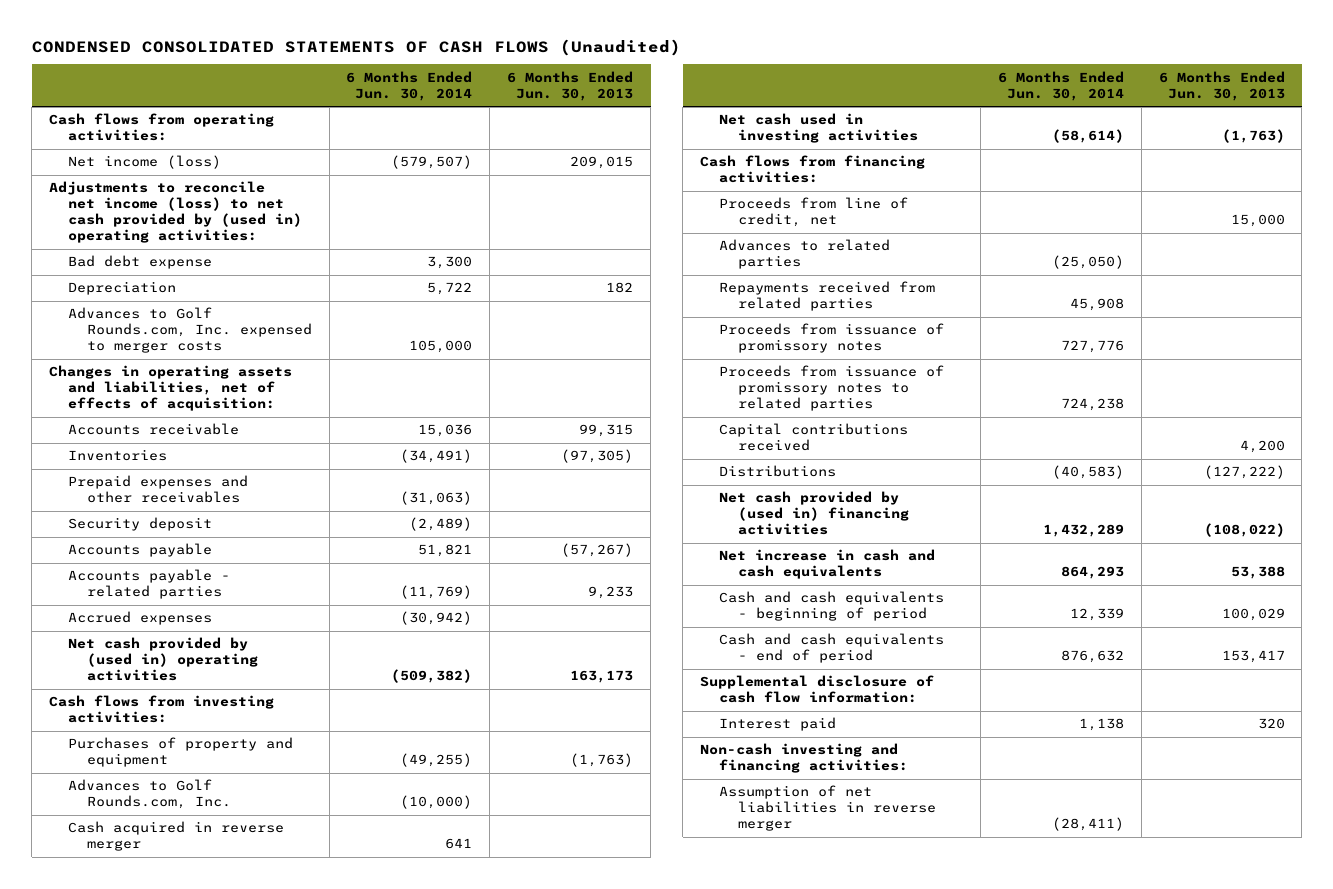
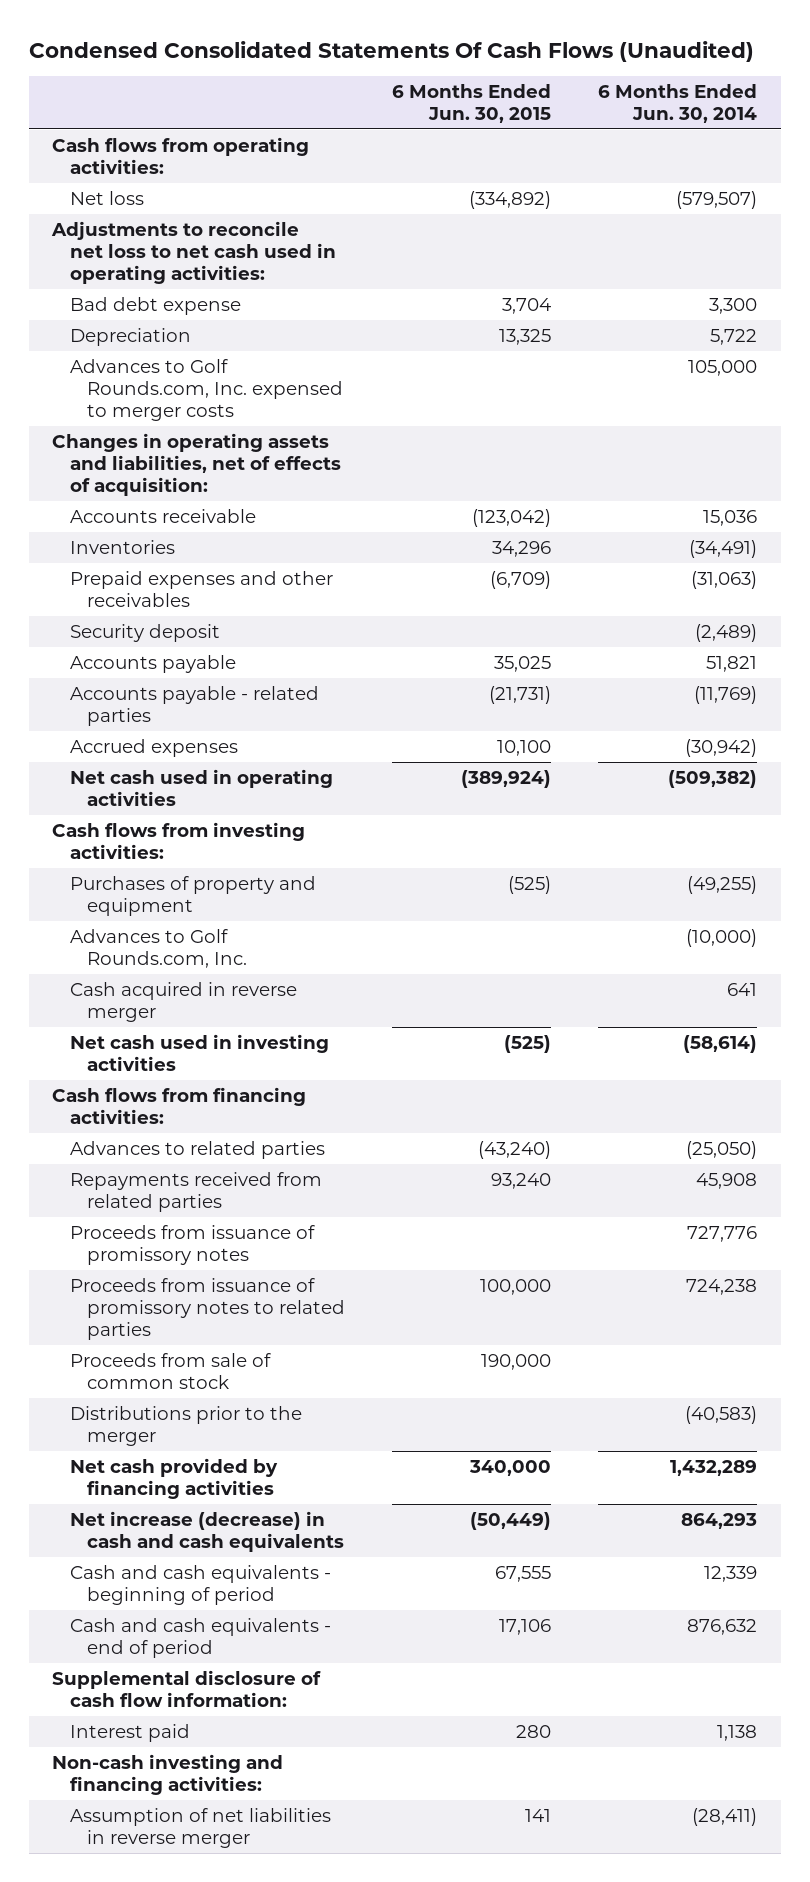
[31,38,681,56] CONDENSED CONSOLIDATED STATEMENTS OF CASH FLOWS (Unaudited) -> [28,40,754,62] Condensed Consolidated Statements Of Cash Flows (Unaudited)
[507,70,634,101] 6 Months Ended Jun. 30, 2013 -> none
none -> [392,83,552,124] 6 Months Ended Jun. 30, 2015
[67,155,221,170] Net income (loss) -> [69,190,144,205] Net loss
[48,181,302,244] Adjustments to reconcile net income (loss) to net cash provided by (used in) operating activities: -> [51,220,336,285] Adjustments to reconcile net loss to net cash used in operating activities:
[67,637,258,682] Net cash provided by (used in) operating activities -> [69,768,333,807] Net cash used in operating activities
[719,197,909,228] Proceeds from line of credit, net -> none
[719,423,909,452] Capital contributions received -> none
none -> [69,1352,271,1390] Proceeds from sale of common stock
[719,465,837,478] Distributions -> [69,1405,302,1447] Distributions prior to the merger
[719,491,909,536] Net cash provided by (used in) financing activities -> [69,1457,278,1500] Net cash provided by financing activities
[719,549,936,580] Net increase in cash and cash equivalents -> [69,1510,345,1553] Net increase (decrease) in cash and cash equivalents

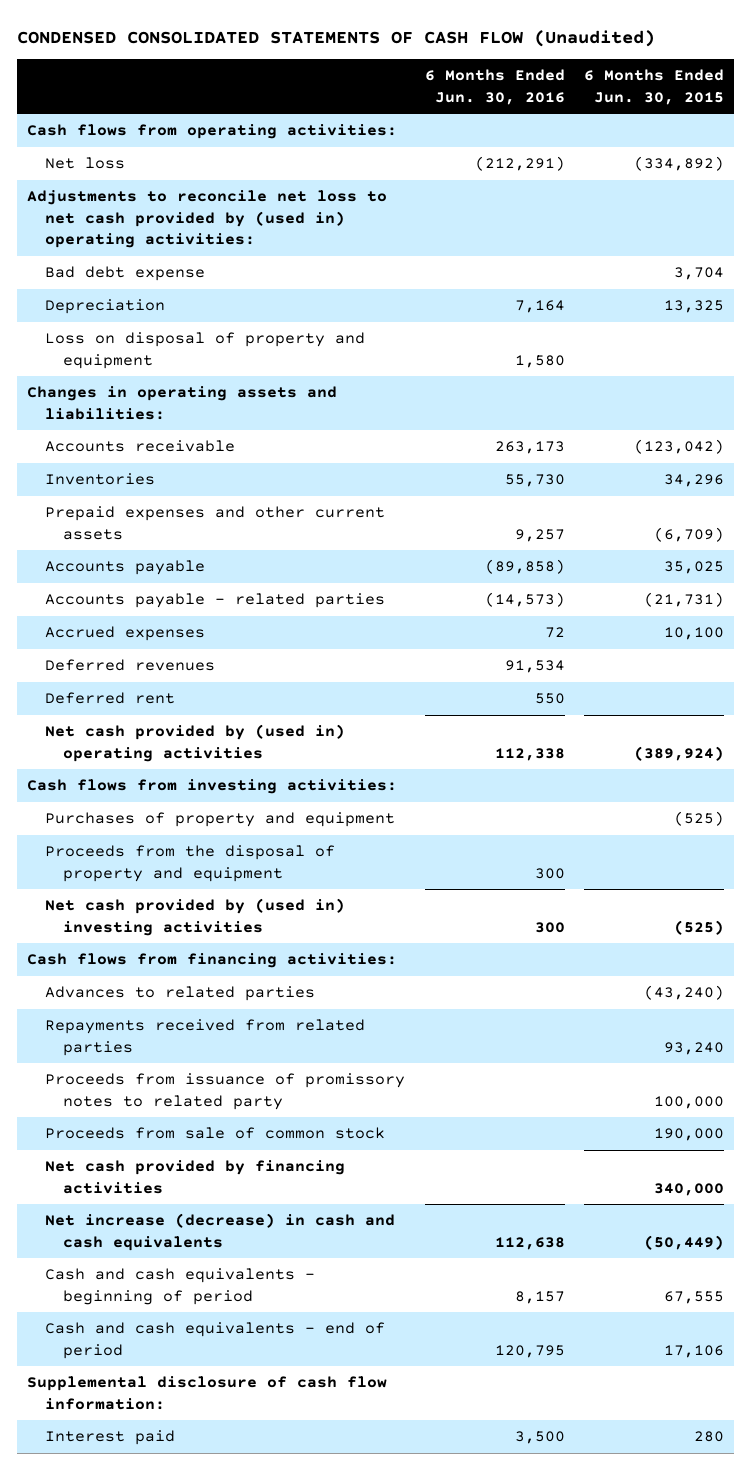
[28,40,754,62] Condensed Consolidated Statements Of Cash Flows (Unaudited) -> [16,29,655,47] CONDENSED CONSOLIDATED STATEMENTS OF CASH FLOW (Unaudited)
[598,83,758,124] 6 Months Ended Jun. 30, 2014 -> none
none -> [424,69,565,105] 6 Months Ended Jun. 30, 2016
[51,220,336,285] Adjustments to reconcile net loss to net cash used in operating activities: -> [26,190,387,249] Adjustments to reconcile net loss to net cash provided by (used in) operating activities:
[69,358,344,422] Advances to Golf Rounds.com, Inc. expensed to merger costs -> none
none -> [44,332,365,369] Loss on disposal of property and equipment
[52,432,341,497] Changes in operating assets and liabilities, net of effects of acquisition: -> [26,386,337,420] Changes in operating assets and liabilities:
[69,623,220,642] Security deposit -> none
[69,570,333,608] Prepaid expenses and other receivables -> [44,506,385,540] Prepaid expenses and other current assets
none -> [44,659,215,672] Deferred revenues
none -> [44,692,175,705] Deferred rent
[69,768,333,807] Net cash used in operating activities -> [44,724,345,762] Net cash provided by (used in) operating activities
[69,928,248,969] Advances to Golf Rounds.com, Inc. -> none
[69,981,297,1023] Cash acquired in reverse merger -> none
none -> [44,845,335,882] Proceeds from the disposal of property and equipment
[69,1033,329,1072] Net cash used in investing activities -> [44,898,345,936] Net cash provided by (used in) investing activities
[69,1224,315,1266] Proceeds from issuance of promissory notes -> none
[69,1277,346,1341] Proceeds from issuance of promissory notes to related parties -> [44,1073,405,1110] Proceeds from issuance of promissory notes to related party
[69,1405,302,1447] Distributions prior to the merger -> none
[52,1753,284,1796] Non-cash investing and financing activities: -> none
[69,1807,331,1849] Assumption of net liabilities in reverse merger -> none

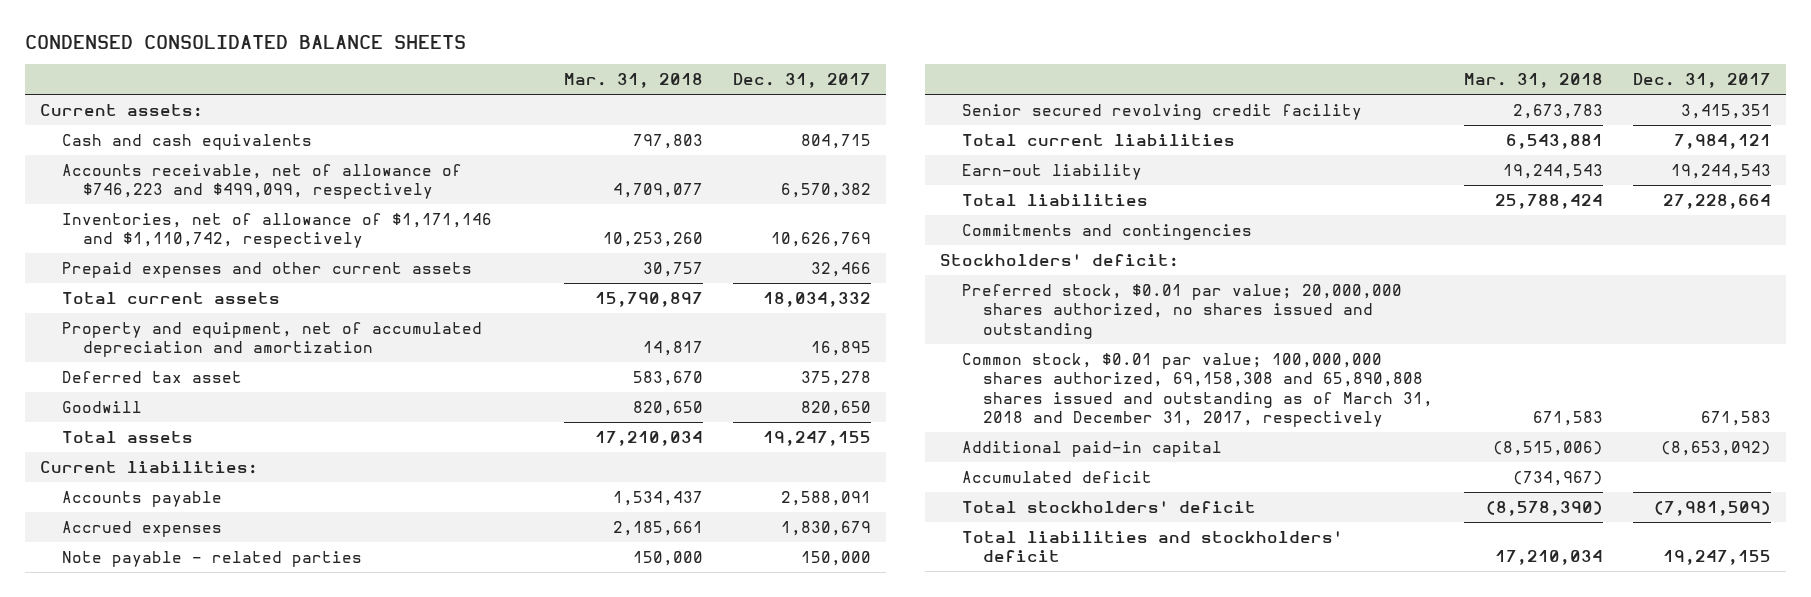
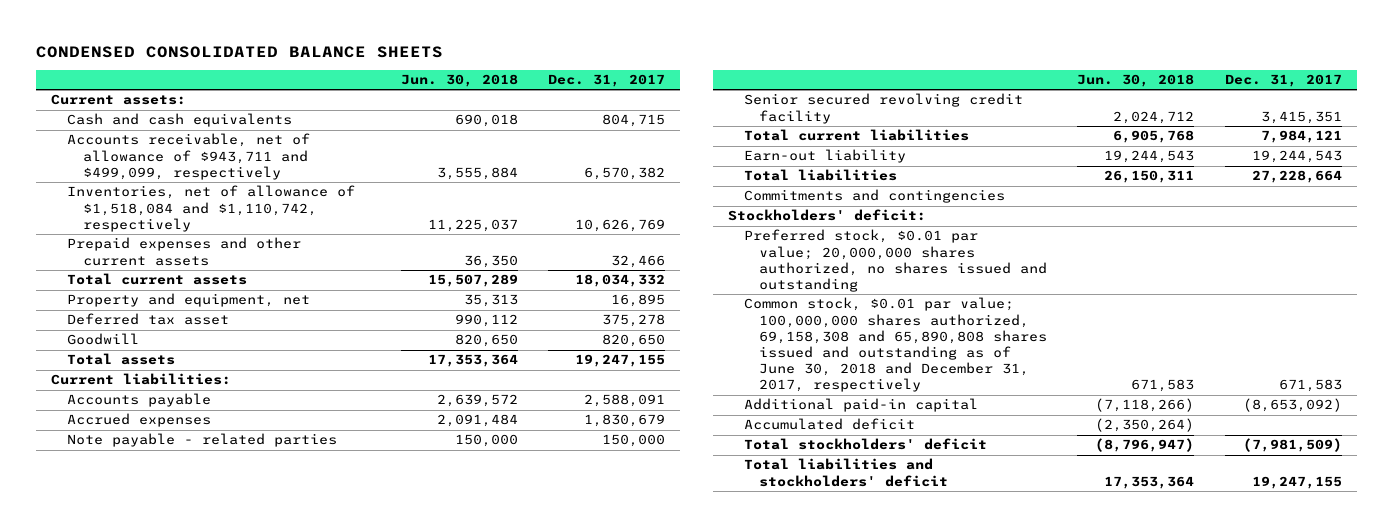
[563,72,703,88] Mar. 31, 2018 -> none
none -> [400,74,518,88] Jun. 30, 2018
[61,163,462,200] Accounts receivable, net of allowance of $746,223 and $499,099, respectively -> [67,133,311,180] Accounts receivable, net of allowance of $943,711 and $499,099, respectively
[61,212,492,249] Inventories, net of allowance of $1,171,146 and $1,110,742, respectively -> [67,185,356,232] Inventories, net of allowance of $1,518,084 and $1,110,742, respectively
[61,321,482,358] Property and equipment, net of accumulated depreciation and amortization -> [67,293,311,308] Property and equipment, net
[961,352,1434,428] Common stock, $0.01 par value; 100,000,000 shares authorized, 69,158,308 and 65,890,808 shares issued and outstanding as of March 31, 2018 and December 31, 2017, respectively -> [743,297,1048,393] Common stock, $0.01 par value; 100,000,000 shares authorized, 69,158,308 and 65,890,808 shares issued and outstanding as of June 30, 2018 and December 31, 2017, respectively

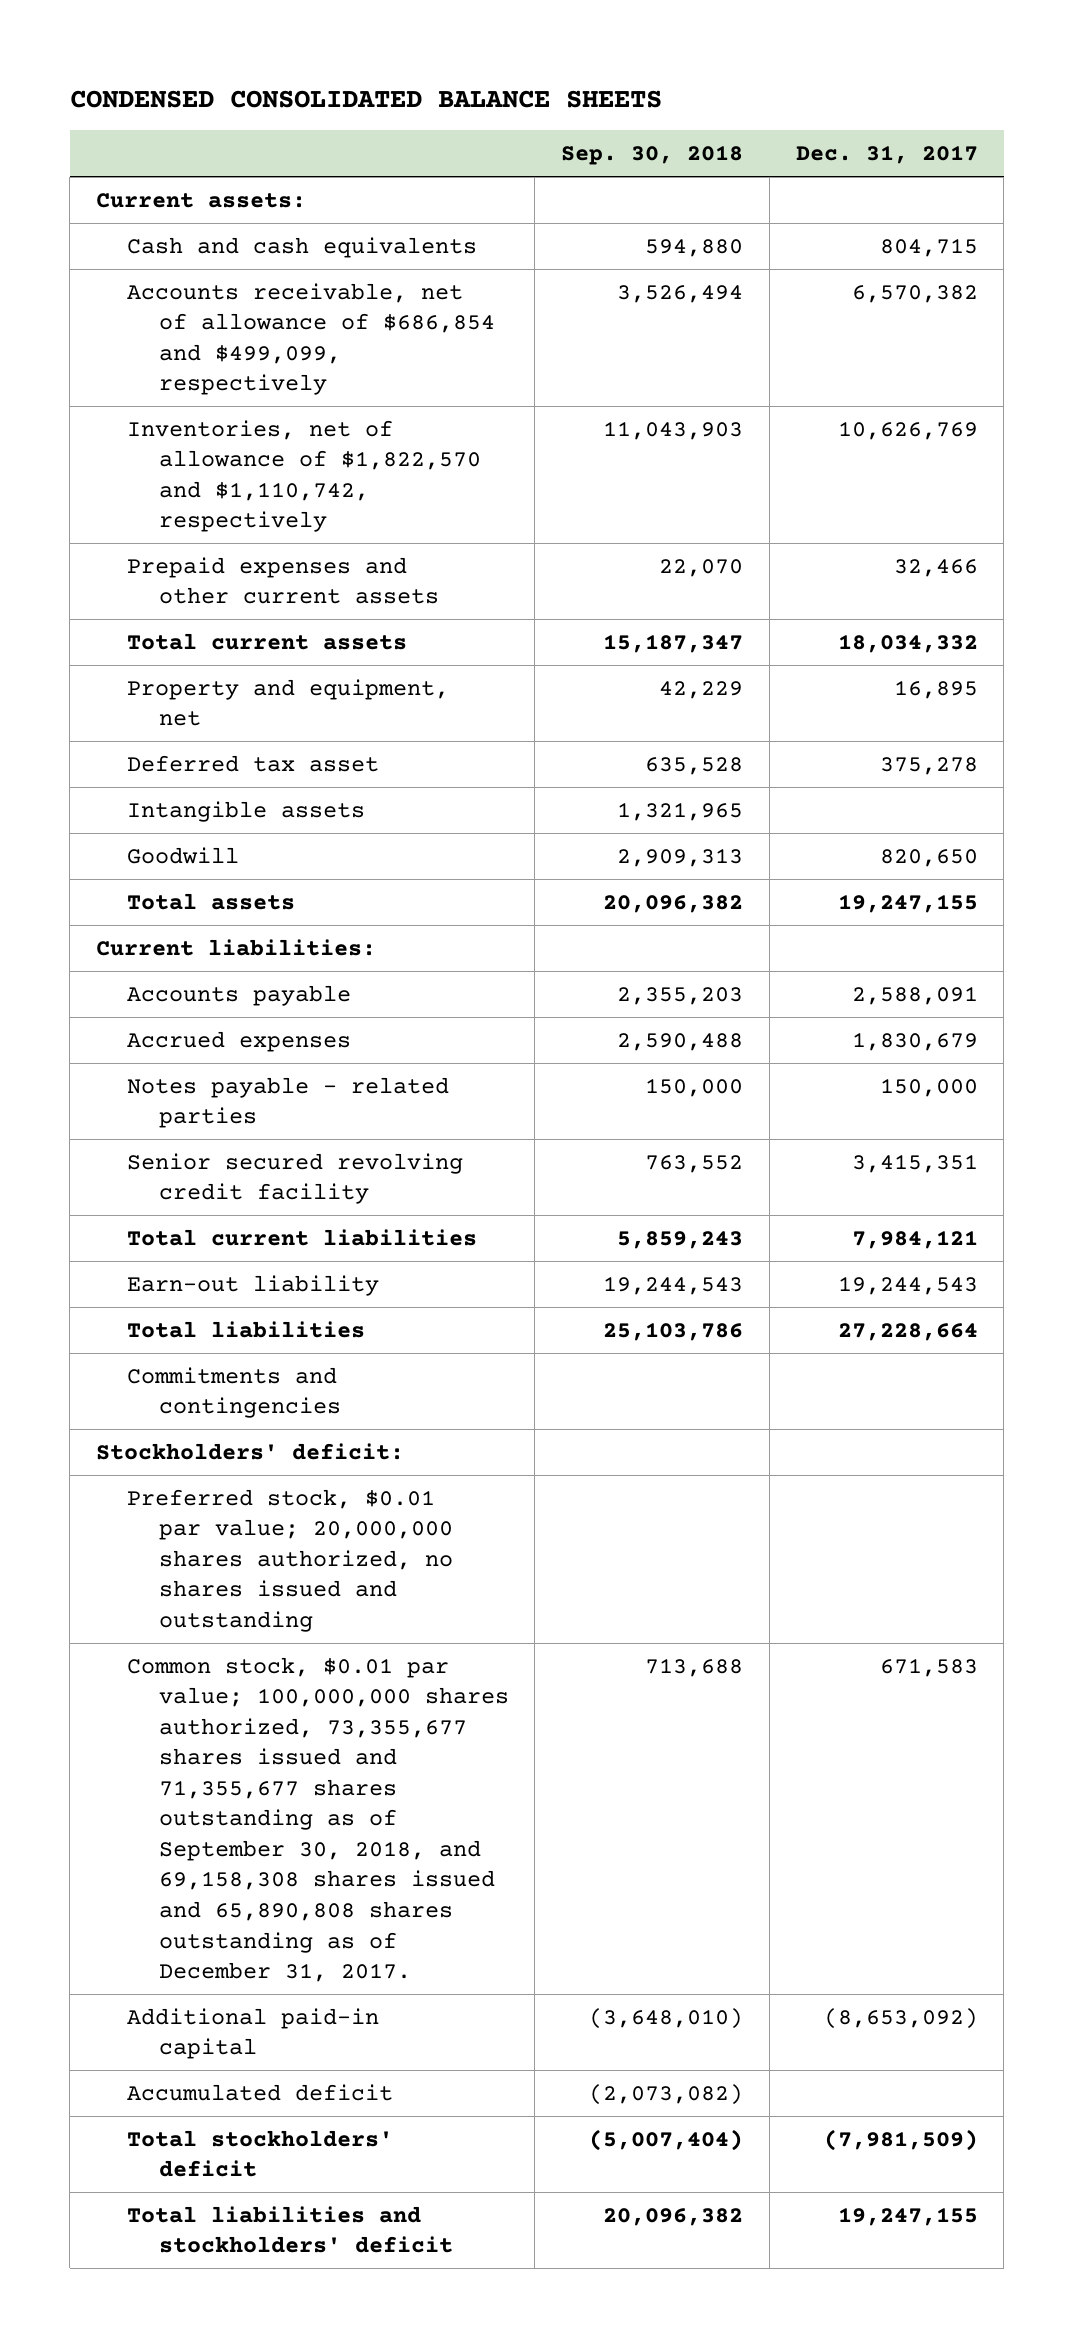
[400,74,518,88] Jun. 30, 2018 -> none
none -> [561,145,744,166] Sep. 30, 2018
[67,133,311,180] Accounts receivable, net of allowance of $943,711 and $499,099, respectively -> [127,282,495,396] Accounts receivable, net of allowance of $686,854 and $499,099, respectively
[67,185,356,232] Inventories, net of allowance of $1,518,084 and $1,110,742, respectively -> [127,419,481,533] Inventories, net of allowance of $1,822,570 and $1,110,742, respectively
none -> [127,800,366,822] Intangible assets
[67,433,338,448] Note payable - related parties -> [127,1076,450,1129] Notes payable - related parties
[743,297,1048,393] Common stock, $0.01 par value; 100,000,000 shares authorized, 69,158,308 and 65,890,808 shares issued and outstanding as of June 30, 2018 and December 31, 2017, respectively -> [127,1656,509,1983] Common stock, $0.01 par value; 100,000,000 shares authorized, 73,355,677 shares issued and 71,355,677 shares outstanding as of September 30, 2018, and 69,158,308 shares issued and 65,890,808 shares outstanding as of December 31, 2017.

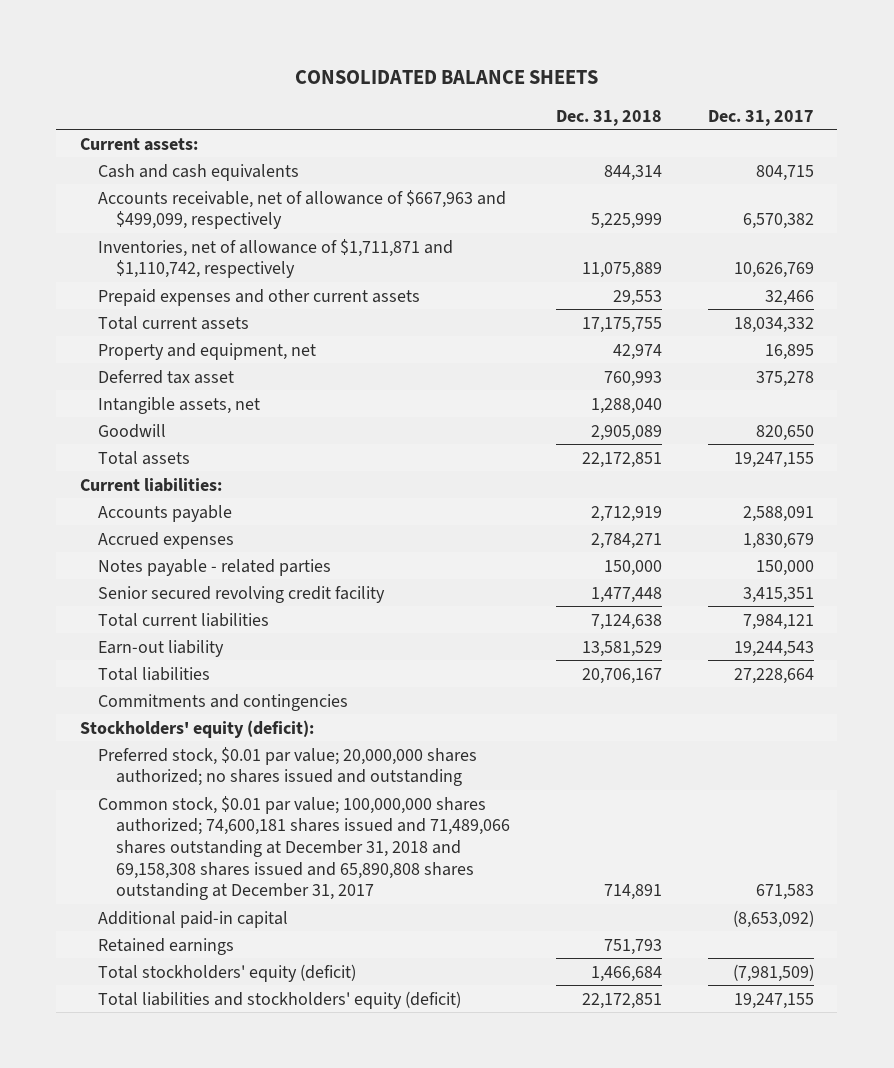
[69,89,662,108] CONDENSED CONSOLIDATED BALANCE SHEETS -> [294,70,598,85] CONSOLIDATED BALANCE SHEETS
[561,145,744,166] Sep. 30, 2018 -> none
none -> [556,109,663,126] Dec. 31, 2018
[127,282,495,396] Accounts receivable, net of allowance of $686,854 and $499,099, respectively -> [97,189,506,230] Accounts receivable, net of allowance of $667,963 and $499,099, respectively
[127,419,481,533] Inventories, net of allowance of $1,822,570 and $1,110,742, respectively -> [97,238,453,279] Inventories, net of allowance of $1,711,871 and $1,110,742, respectively
[127,800,366,822] Intangible assets -> [97,396,260,414] Intangible assets, net
[95,1442,404,1460] Stockholders' deficit: -> [79,719,314,738] Stockholders' equity (deficit):
[127,1488,453,1632] Preferred stock, $0.01 par value; 20,000,000 shares authorized, no shares issued and outstanding -> [97,746,477,787] Preferred stock, $0.01 par value; 20,000,000 shares authorized; no shares issued and outstanding
[127,1656,509,1983] Common stock, $0.01 par value; 100,000,000 shares authorized, 73,355,677 shares issued and 71,355,677 shares outstanding as of September 30, 2018, and 69,158,308 shares issued and 65,890,808 shares outstanding as of December 31, 2017. -> [97,795,510,901] Common stock, $0.01 par value; 100,000,000 shares authorized; 74,600,181 shares issued and 71,489,066 shares outstanding at December 31, 2018 and 69,158,308 shares issued and 65,890,808 shares outstanding at December 31, 2017
[127,2083,394,2101] Accumulated deficit -> [97,937,234,955] Retained earnings
[127,2129,394,2178] Total stockholders' deficit -> [97,963,356,982] Total stockholders' equity (deficit)
[127,2205,453,2254] Total liabilities and stockholders' deficit -> [97,990,461,1009] Total liabilities and stockholders' equity (deficit)

